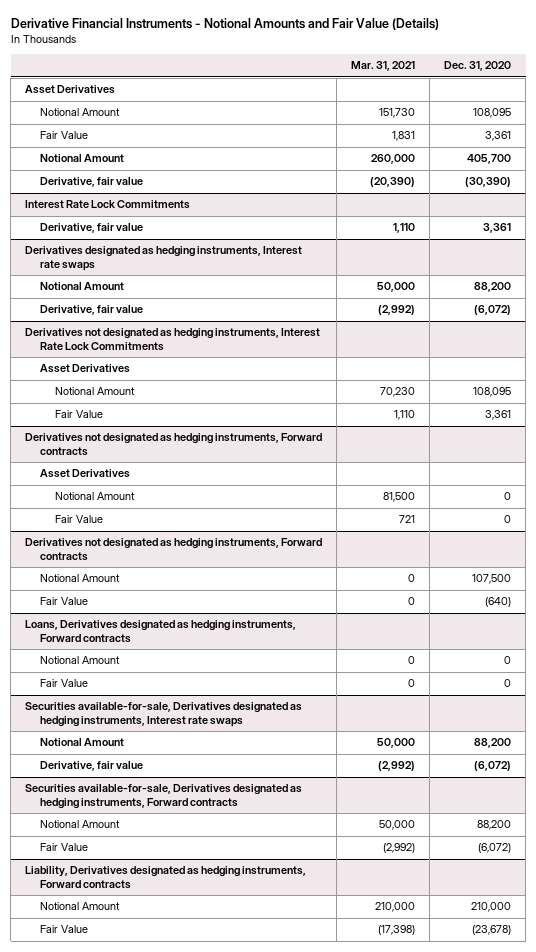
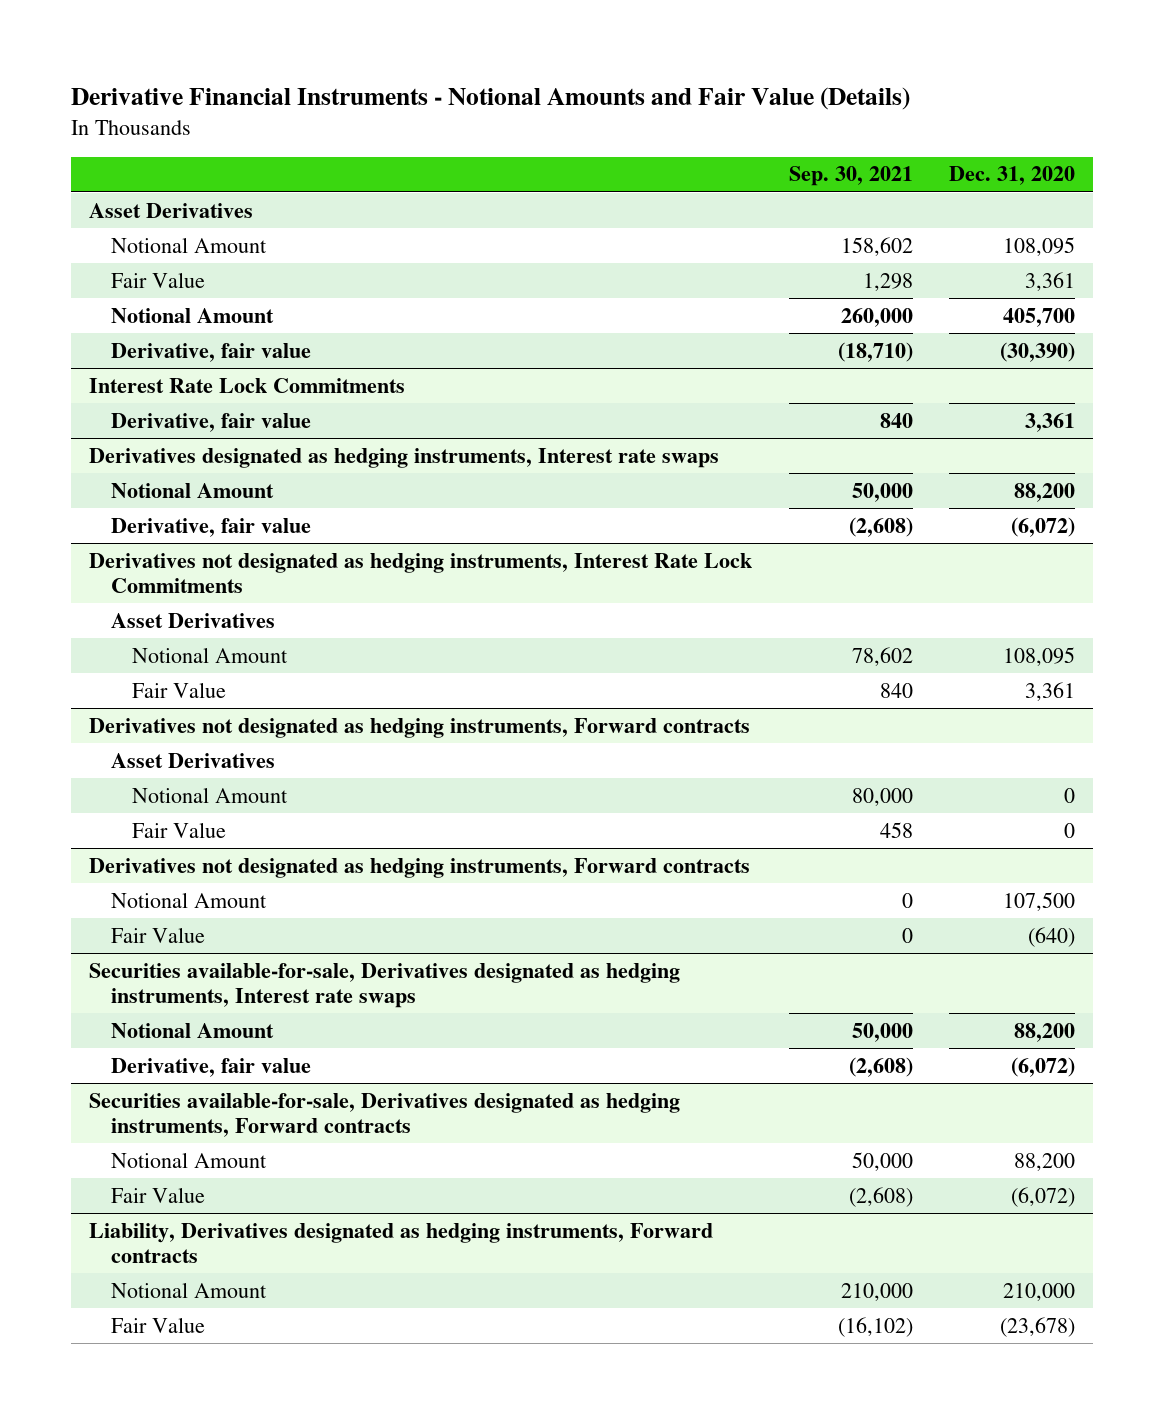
[351,61,416,72] Mar. 31, 2021 -> none
none -> [788,166,913,187] Sep. 30, 2021
[25,620,297,644] Loans, Derivatives designated as hedging instruments, Forward contracts -> none
[40,656,121,665] Notional Amount -> none
[40,679,89,688] Fair Value -> none

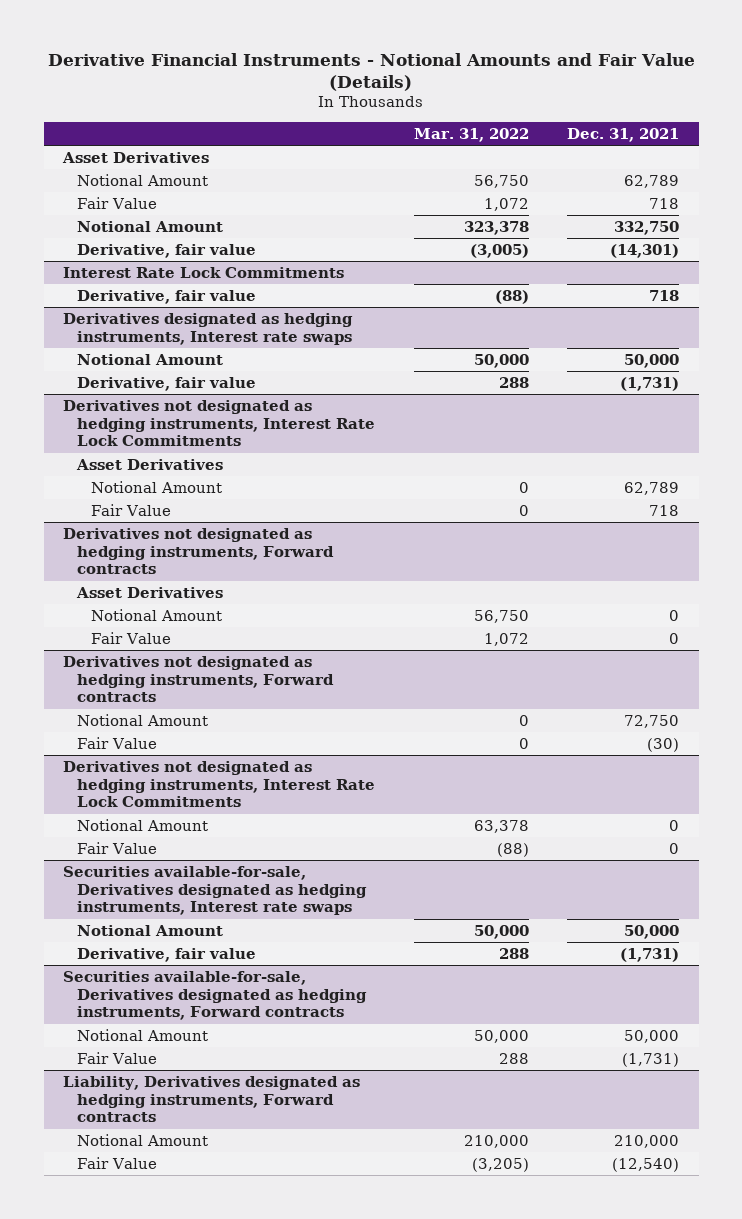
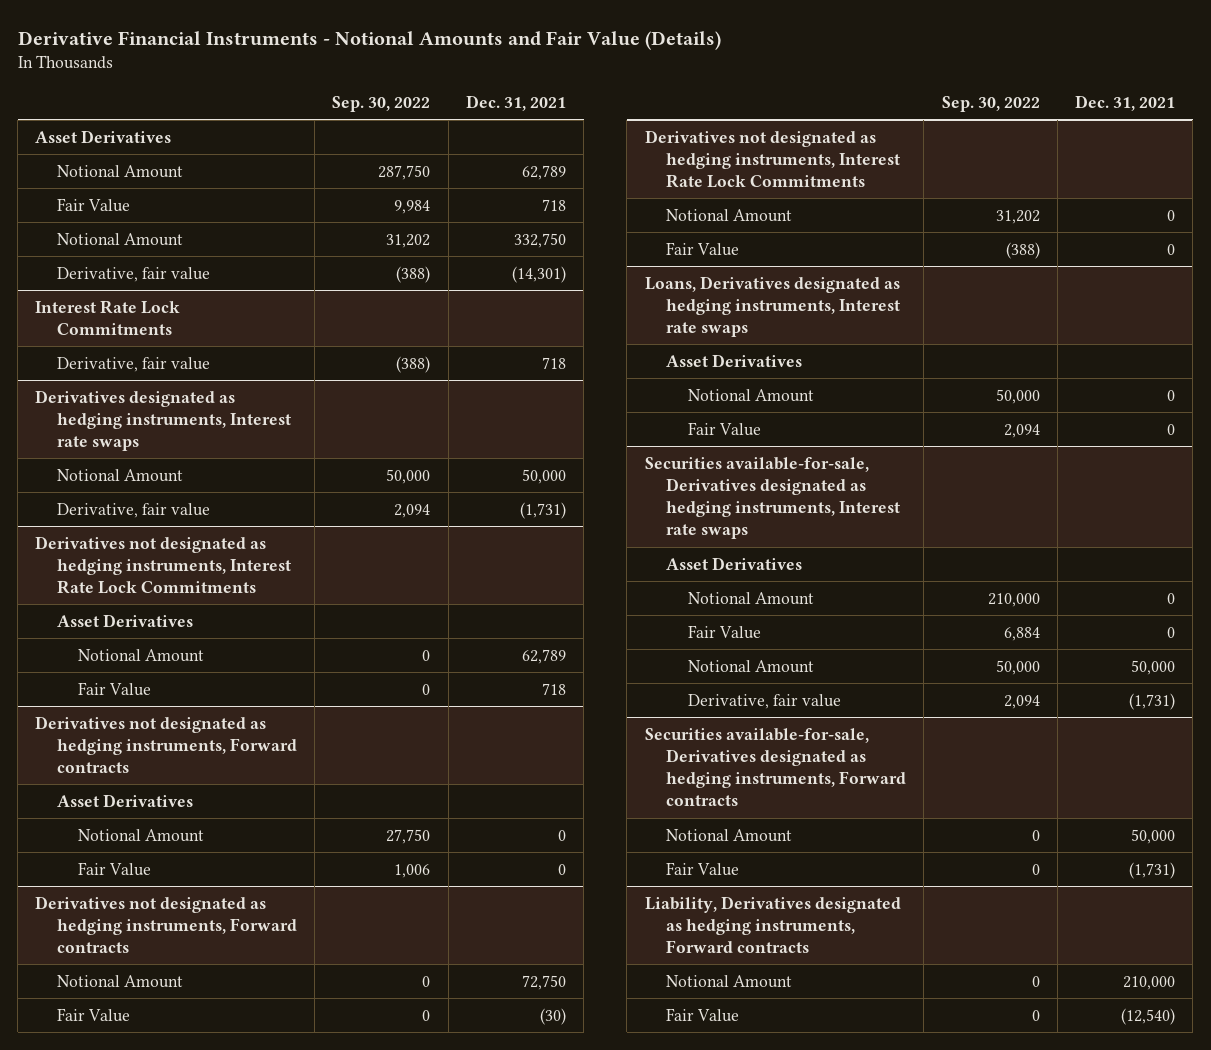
[413,127,529,142] Mar. 31, 2022 -> none
none -> [332,95,431,112] Sep. 30, 2022
none -> [644,275,901,338] Loans, Derivatives designated as hedging instruments, Interest rate swaps
none -> [666,353,803,367] Asset Derivatives
none -> [687,388,814,402] Notional Amount
none -> [687,421,761,436] Fair Value
none -> [666,556,803,570] Asset Derivatives
none -> [687,591,814,605] Notional Amount
none -> [687,624,761,639] Fair Value

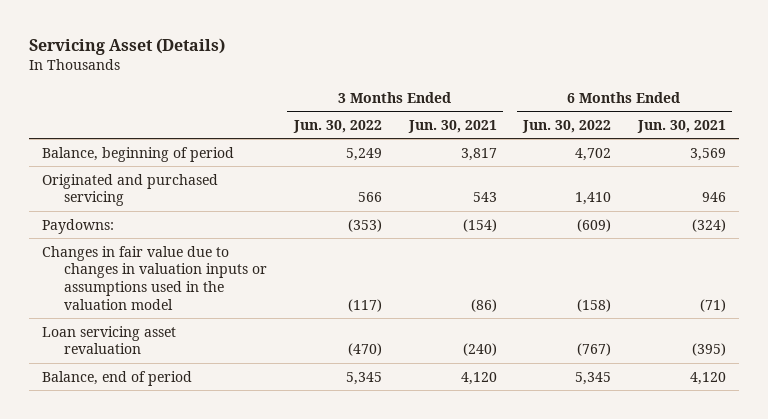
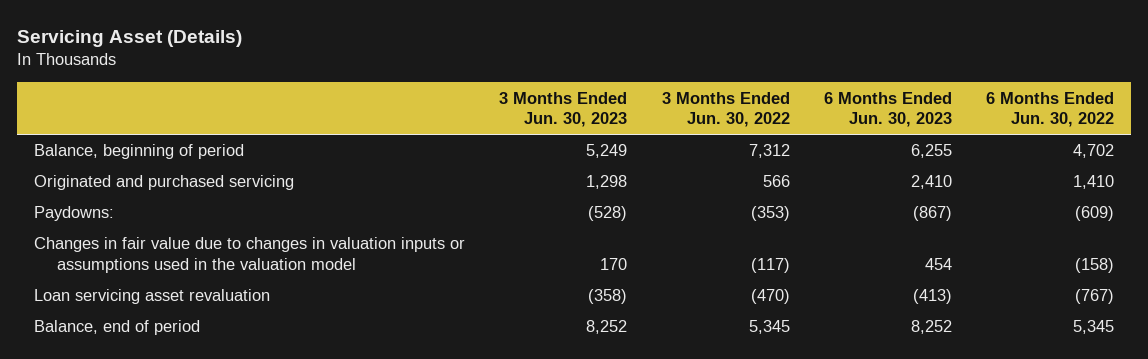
[407,119,497,133] Jun. 30, 2021 -> none
[636,119,726,133] Jun. 30, 2021 -> none
none -> [499,91,628,128] 3 Months Ended Jun. 30, 2023
none -> [823,91,952,128] 6 Months Ended Jun. 30, 2023
[345,147,382,161] 5,249 -> [748,144,790,159] 7,312

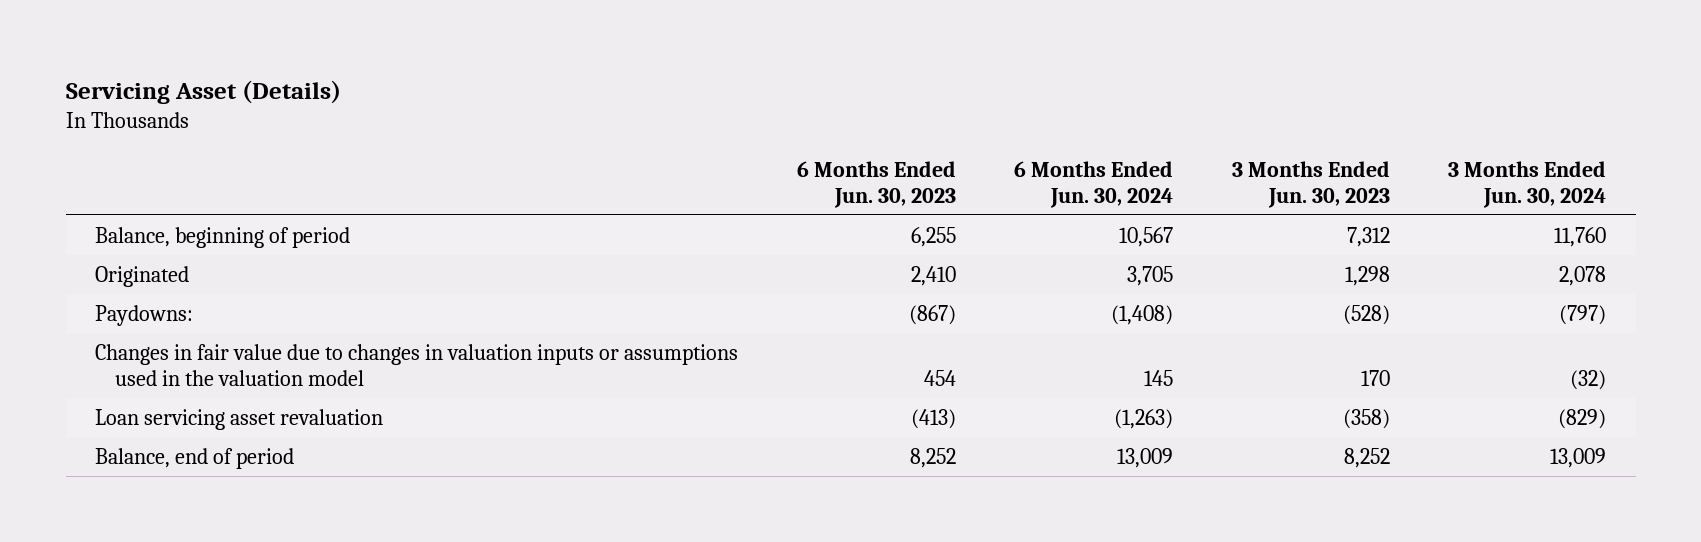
[661,91,790,128] 3 Months Ended Jun. 30, 2022 -> none
[986,91,1115,128] 6 Months Ended Jun. 30, 2022 -> none
none -> [1014,160,1174,208] 6 Months Ended Jun. 30, 2024
none -> [1448,160,1607,208] 3 Months Ended Jun. 30, 2024
[586,144,628,159] 5,249 -> [1346,226,1390,247] 7,312
[34,175,295,191] Originated and purchased servicing -> [95,265,190,287] Originated

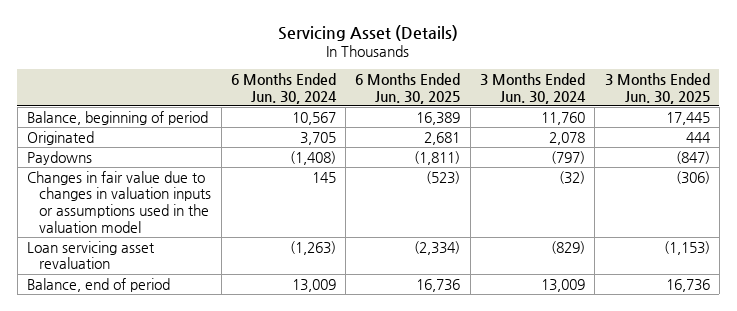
[796,160,956,208] 6 Months Ended Jun. 30, 2023 -> none
[1231,160,1390,208] 3 Months Ended Jun. 30, 2023 -> none
none -> [355,72,461,104] 6 Months Ended Jun. 30, 2025
none -> [604,72,710,104] 3 Months Ended Jun. 30, 2025
[95,304,194,326] Paydowns: -> [27,150,93,165] Paydowns

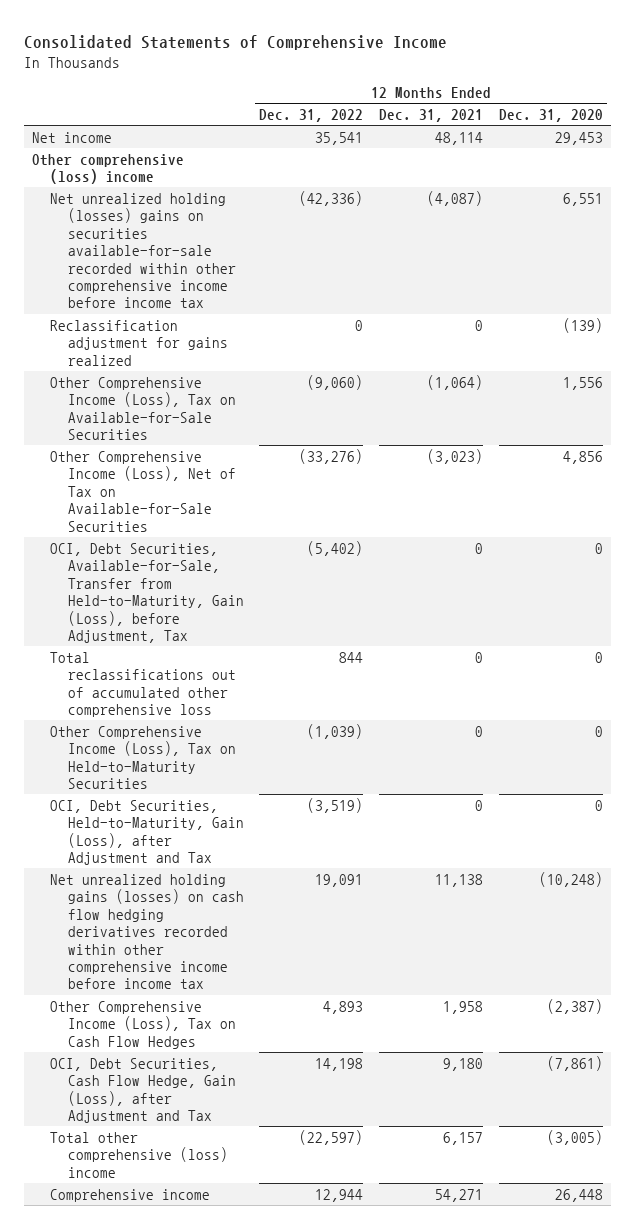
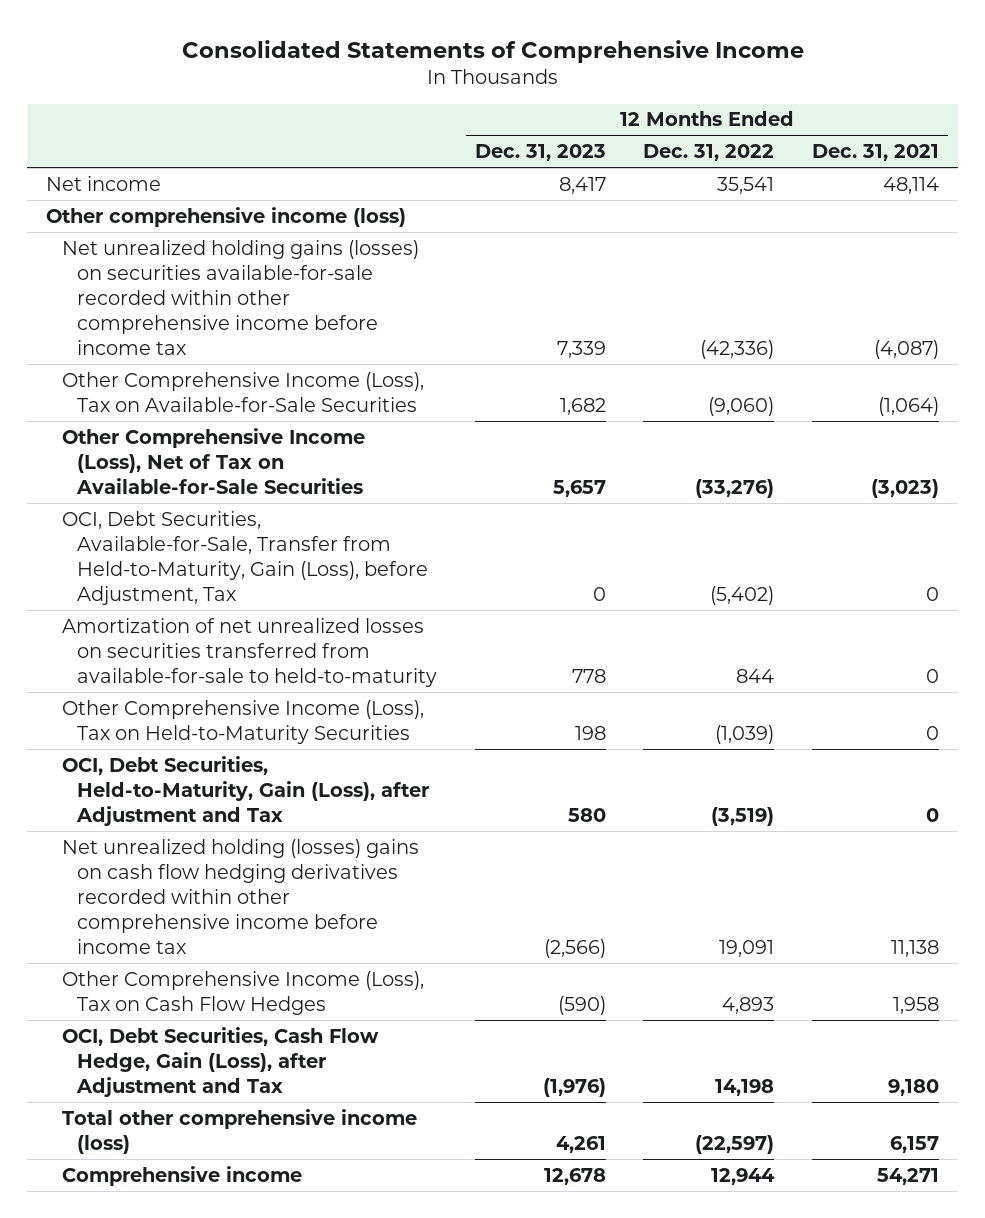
[498,108,603,122] Dec. 31, 2020 -> none
none -> [474,144,606,162] Dec. 31, 2023
[49,319,228,366] Reclassification adjustment for gains realized -> none
[32,153,185,185] Other comprehensive (loss) income -> [46,206,407,227] Other comprehensive income (loss)
[49,192,236,309] Net unrealized holding (losses) gains on securities available-for-sale recorded within other comprehensive income before income tax -> [61,239,419,355] Net unrealized holding gains (losses) on securities available-for-sale recorded within other comprehensive income before income tax
[49,651,236,718] Total reclassifications out of accumulated other comprehensive loss -> [61,617,438,687] Amortization of net unrealized losses on securities transferred from available-for-sale to held-to-maturity
[49,873,244,990] Net unrealized holding gains (losses) on cash flow hedging derivatives recorded within other comprehensive income before income tax -> [61,838,419,954] Net unrealized holding (losses) gains on cash flow hedging derivatives recorded within other comprehensive income before income tax
[49,1131,228,1178] Total other comprehensive (loss) income -> [61,1108,417,1154] Total other comprehensive income (loss)

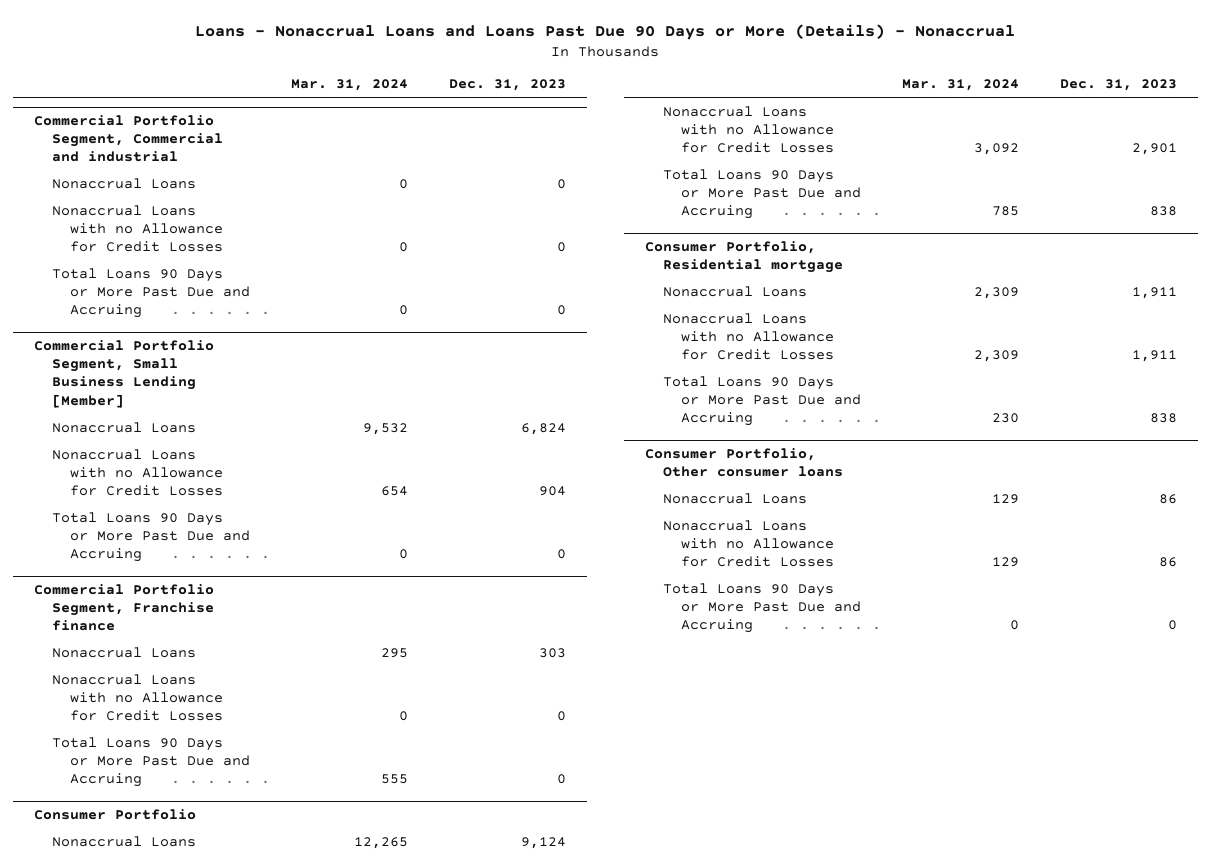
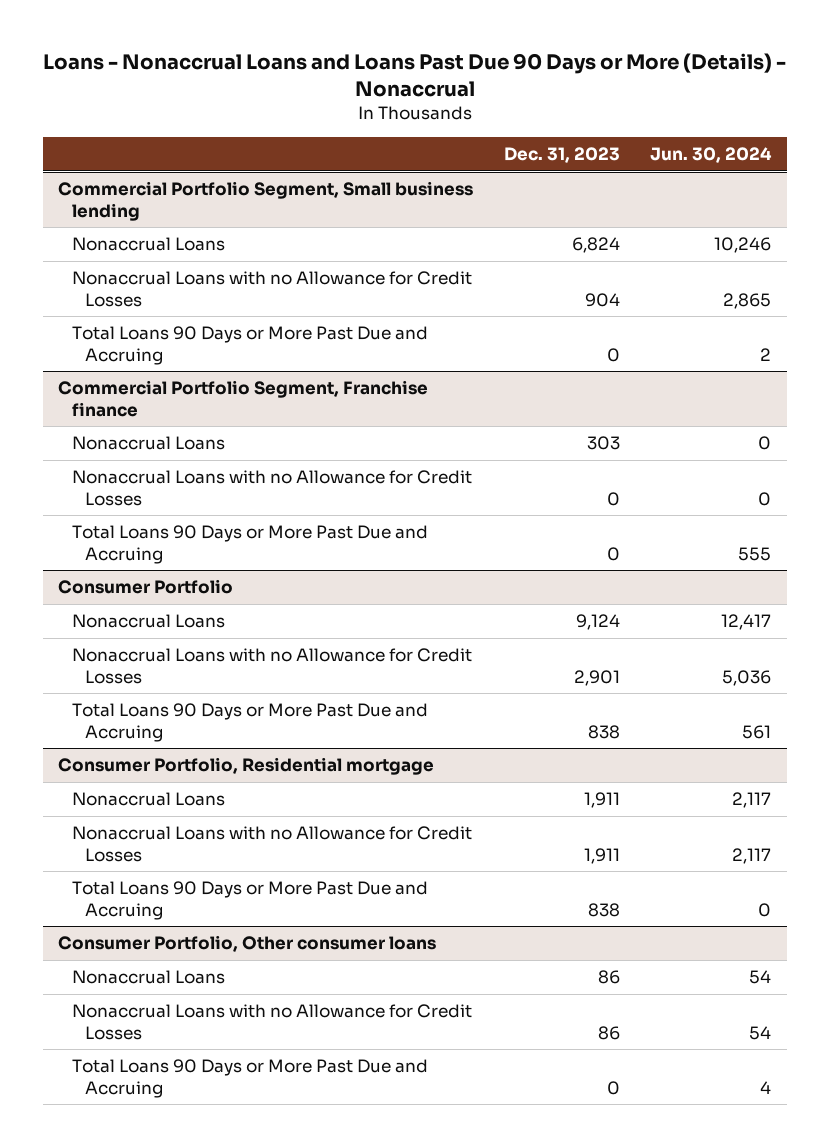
[290,79,408,92] Mar. 31, 2024 -> none
none -> [650,146,773,163] Jun. 30, 2024
[33,114,223,163] Commercial Portfolio Segment, Commercial and industrial -> none
[51,177,196,189] Nonaccrual Loans -> none
[51,204,223,253] Nonaccrual Loans with no Allowance for Credit Losses -> none
[51,267,250,319] Total Loans 90 Days or More Past Due and Accruing -> none
[33,339,214,408] Commercial Portfolio Segment, Small Business Lending [Member] -> [58,181,474,221] Commercial Portfolio Segment, Small business lending

